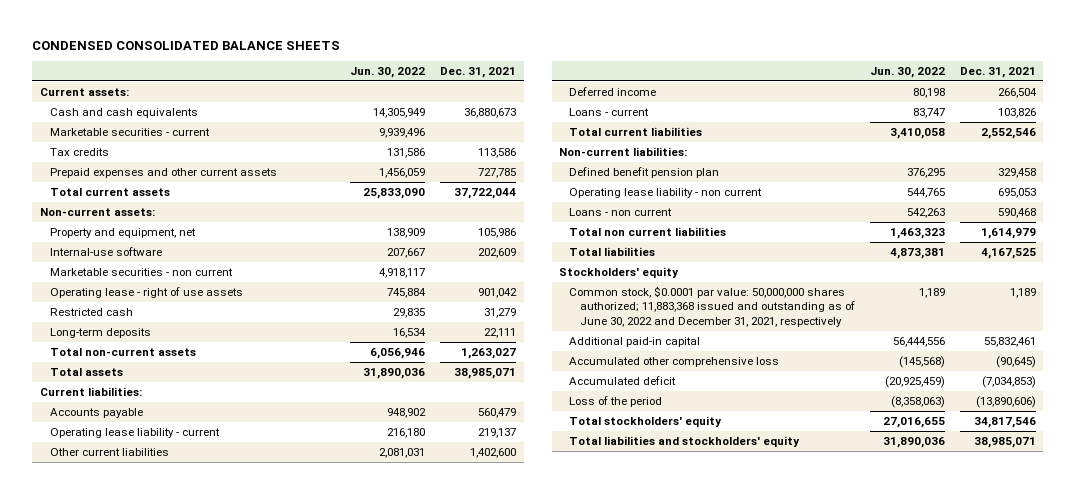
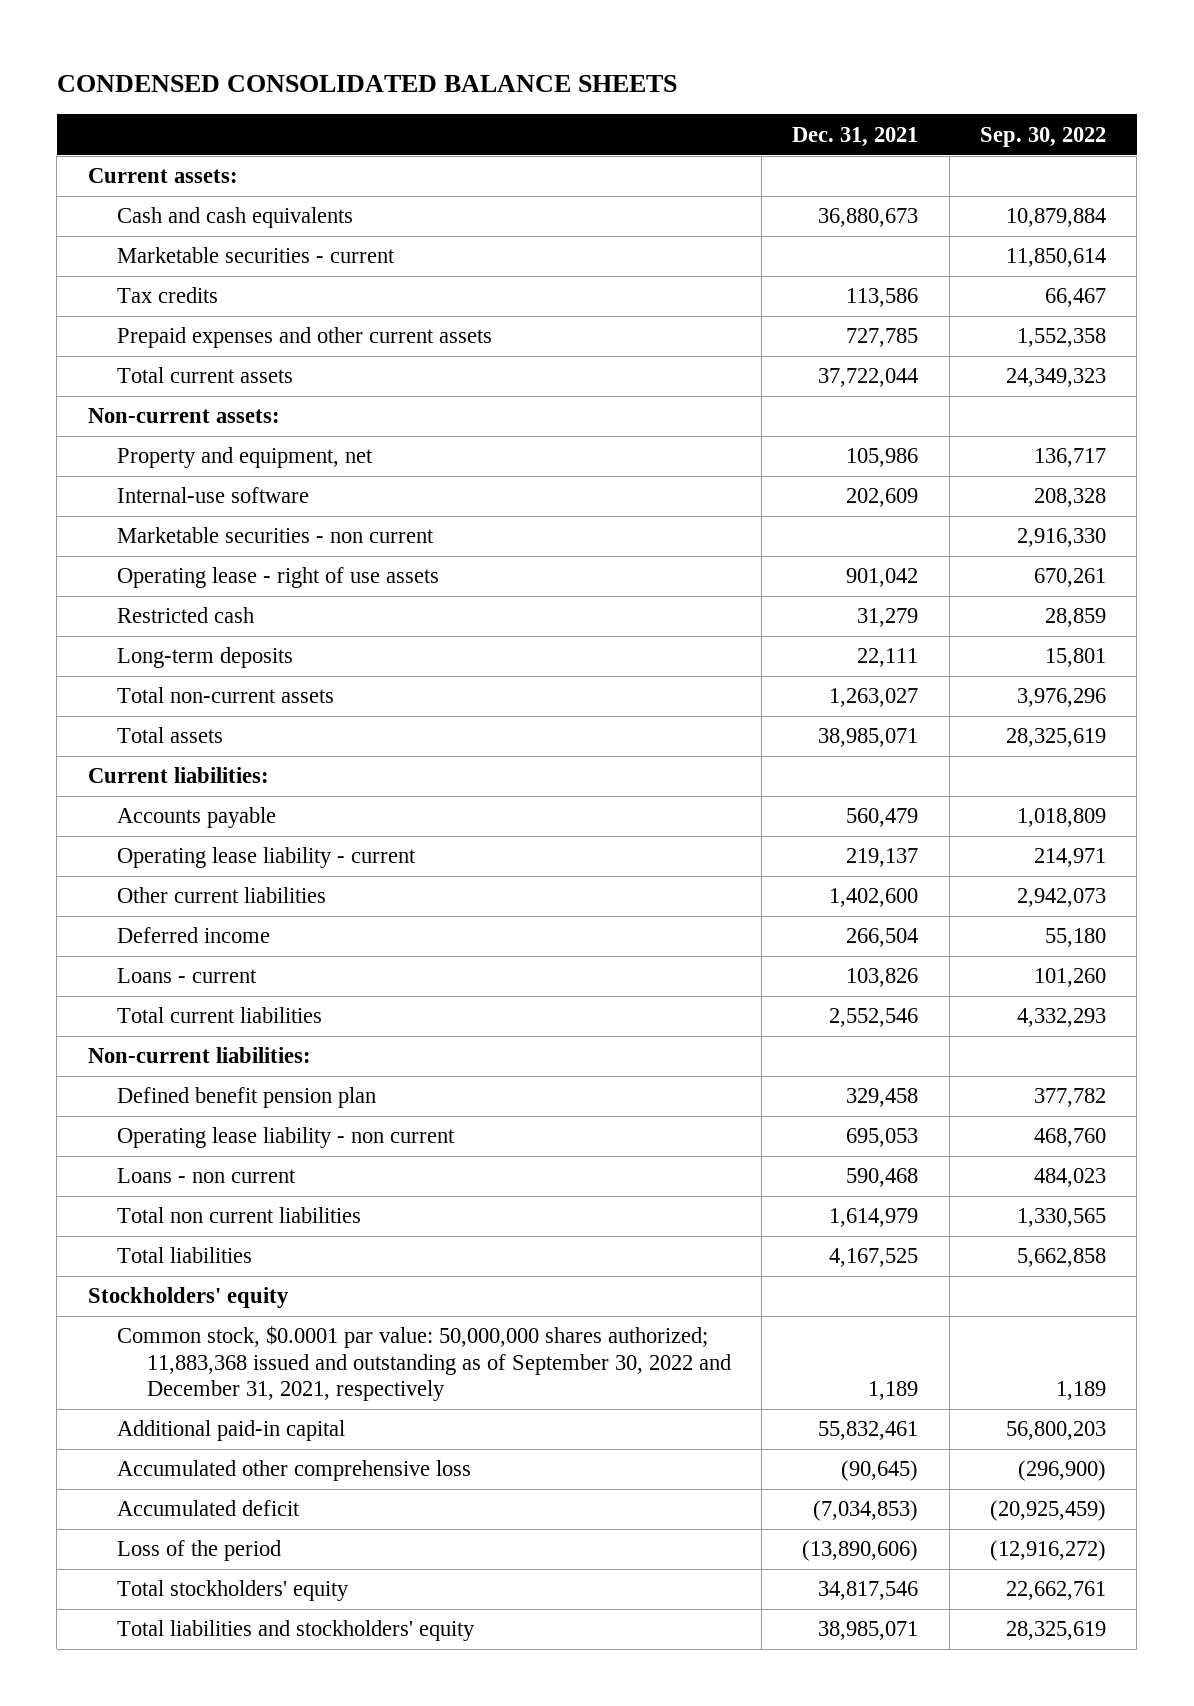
[349,66,425,78] Jun. 30, 2022 -> none
none -> [980,126,1107,147] Sep. 30, 2022
[569,286,855,327] Common stock, $0.0001 par value: 50,000,000 shares authorized; 11,883,368 issued and outstanding as of June 30, 2022 and December 31, 2021, respectively -> [117,1326,731,1402] Common stock, $0.0001 par value: 50,000,000 shares authorized; 11,883,368 issued and outstanding as of September 30, 2022 and December 31, 2021, respectively

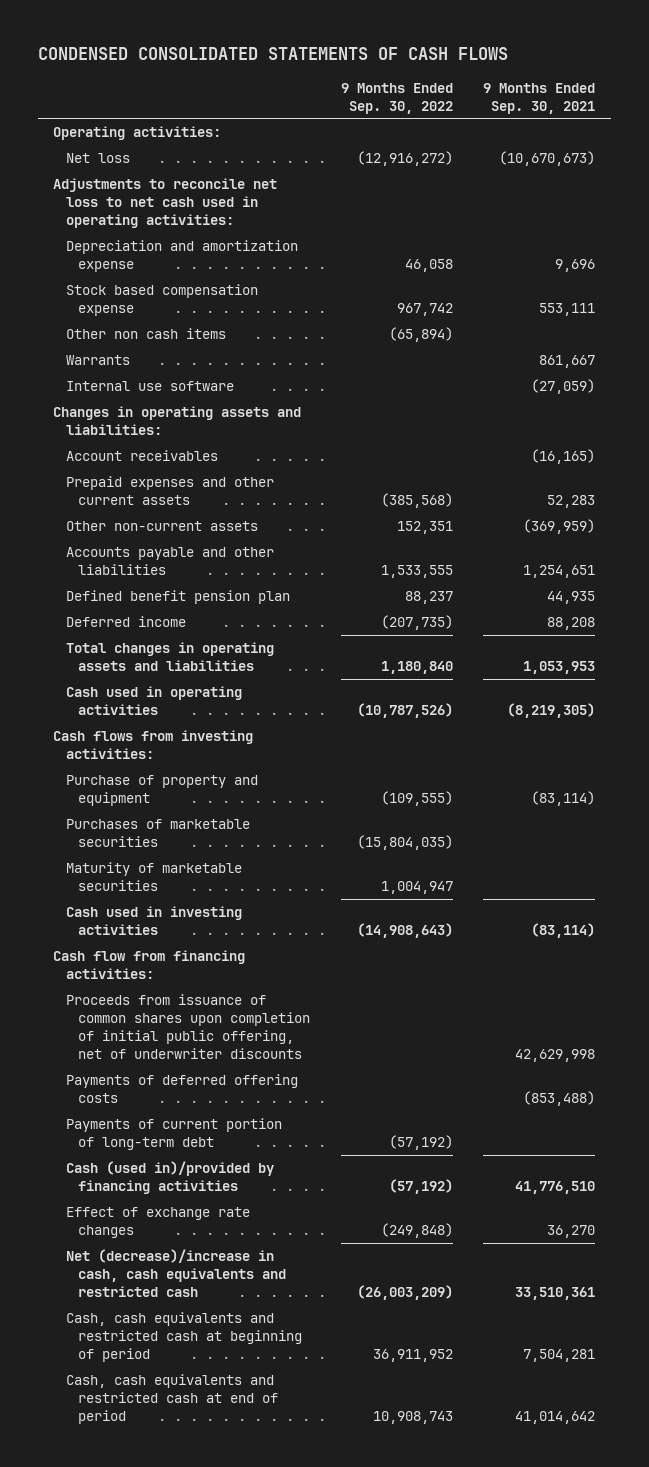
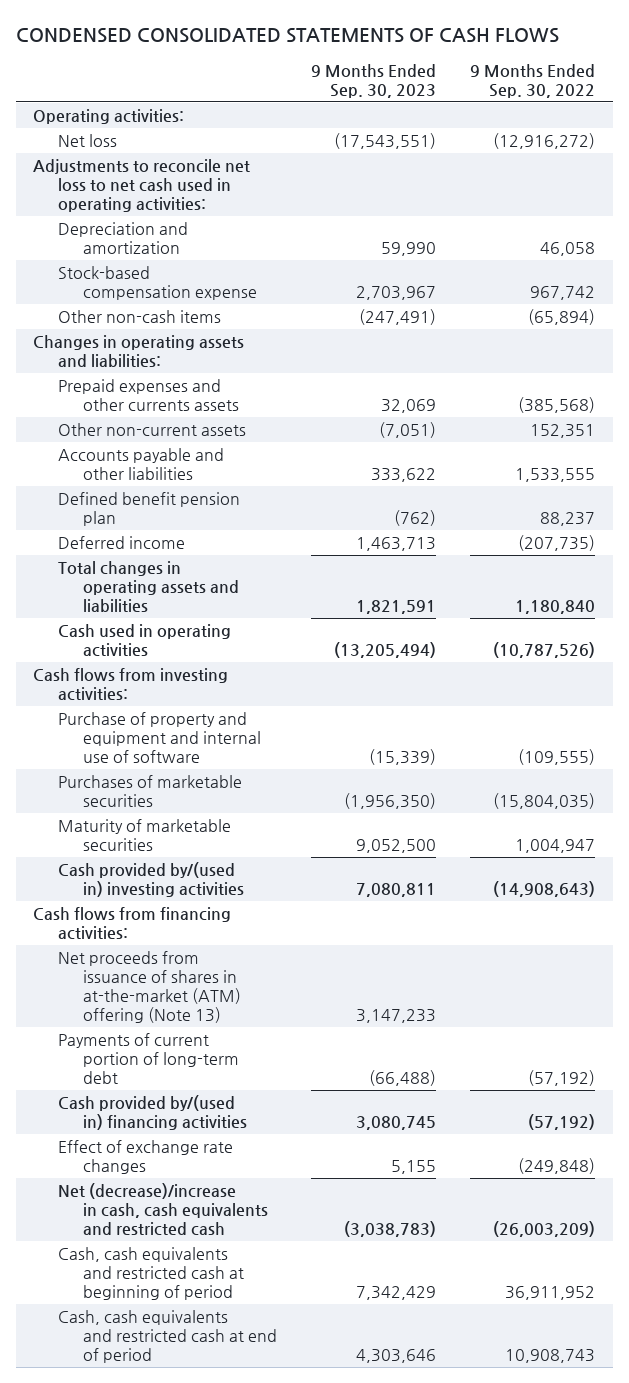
[483,82,596,114] 9 Months Ended Sep. 30, 2021 -> none
none -> [311,63,437,98] 9 Months Ended Sep. 30, 2023
[65,355,130,366] Warrants -> none
[65,381,234,392] Internal use software -> none
[65,240,298,273] Depreciation and amortization expense -> [58,222,189,255] Depreciation and amortization
[65,284,258,317] Stock based compensation expense -> [58,266,257,301] Stock-based compensation expense
[65,328,226,340] Other non cash items -> [58,310,222,324] Other non-cash items
[65,450,218,462] Account receivables -> none
[65,476,274,506] Prepaid expenses and other current assets -> [58,379,239,412] Prepaid expenses and other currents assets
[65,775,258,807] Purchase of property and equipment -> [58,712,261,764] Purchase of property and equipment and internal use of software
[65,994,311,1059] Proceeds from issuance of common shares upon completion of initial public offering, net of underwriter discounts -> none
[65,1074,298,1104] Payments of deferred offering costs -> none
[65,906,242,936] Cash used in investing activities -> [58,862,244,898] Cash provided by/(used in) investing activities
[53,950,246,980] Cash flow from financing activities: -> [33,907,232,941] Cash flows from financing activities:
none -> [58,951,241,1024] Net proceeds from issuance of shares in at-the-market (ATM) offering (Note 13)
[65,1161,274,1195] Cash (used in)/provided by financing activities -> [58,1095,247,1131] Cash provided by/(used in) financing activities

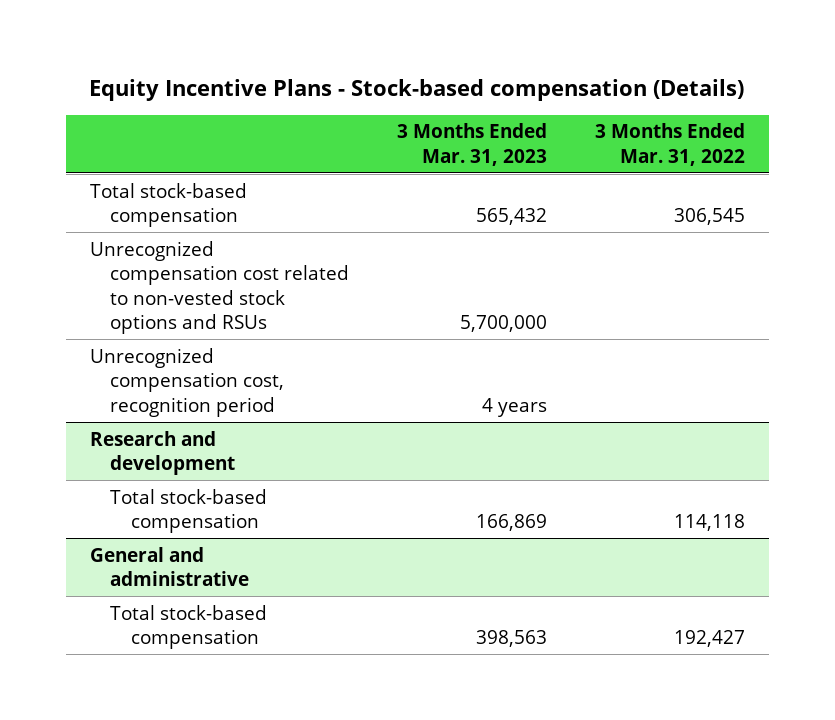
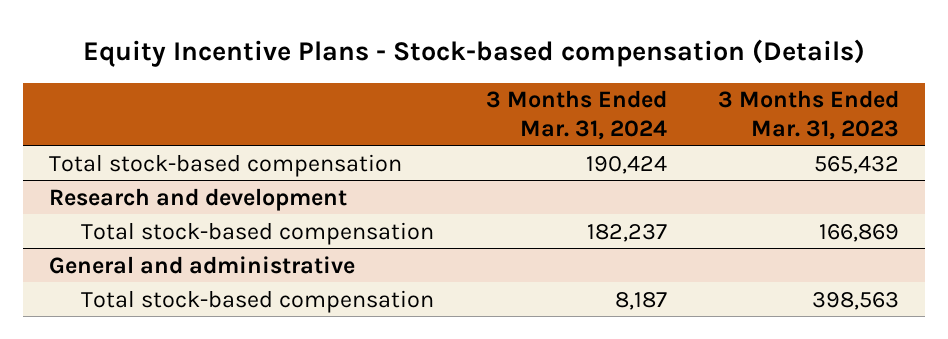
[595,123,746,166] 3 Months Ended Mar. 31, 2022 -> none
none -> [485,90,667,140] 3 Months Ended Mar. 31, 2024
[89,240,350,335] Unrecognized compensation cost related to non-vested stock options and RSUs -> none
[89,347,285,417] Unrecognized compensation cost, recognition period -> none

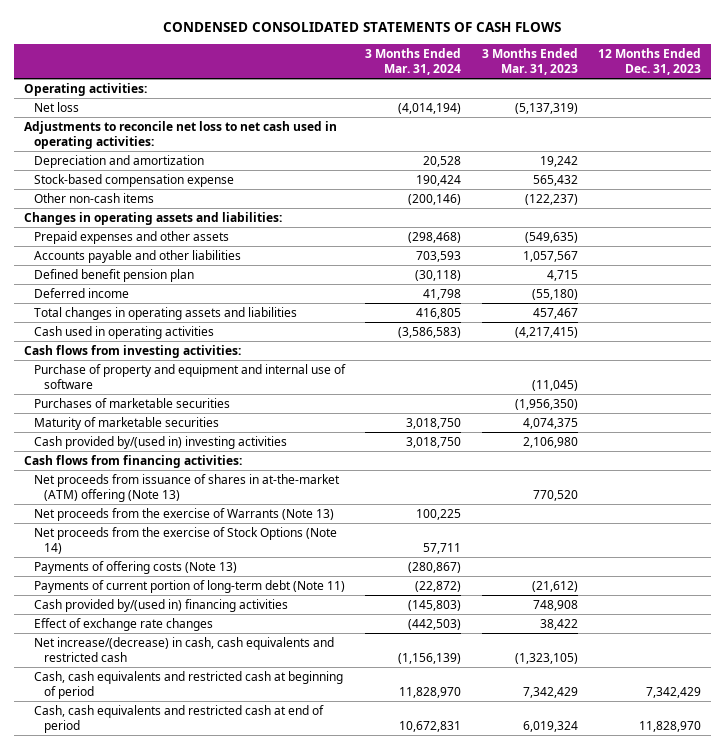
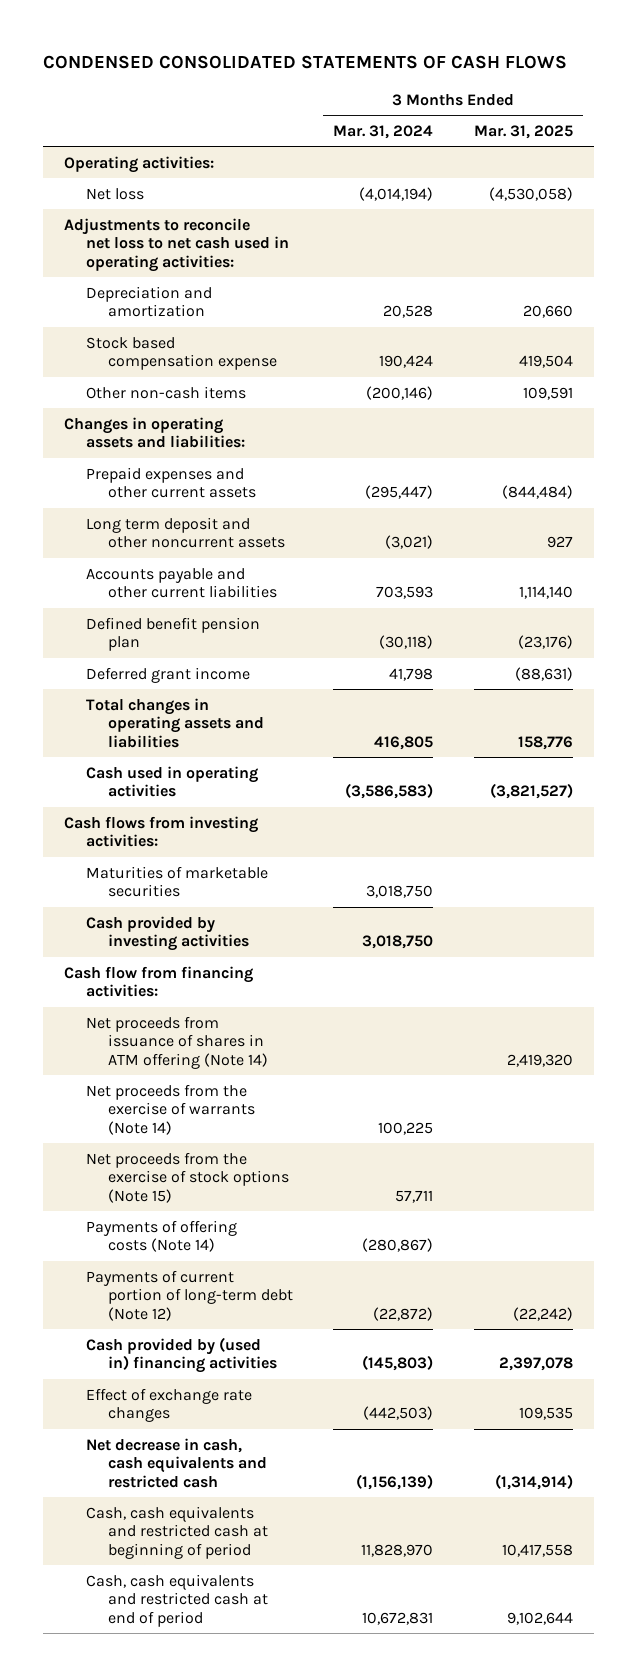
[481,47,578,76] 3 Months Ended Mar. 31, 2023 -> none
[597,47,701,76] 12 Months Ended Dec. 31, 2023 -> none
none -> [474,124,574,139] Mar. 31, 2025
[34,173,235,187] Stock-based compensation expense -> [85,336,277,371] Stock based compensation expense
[34,230,230,244] Prepaid expenses and other assets -> [85,466,256,499] Prepaid expenses and other current assets
[408,231,462,243] (298,468) -> [365,485,434,500] (295,447)
none -> [85,516,285,549] Long term deposit and other noncurrent assets
[34,249,242,263] Accounts payable and other liabilities -> [85,567,277,599] Accounts payable and other current liabilities
[34,287,130,298] Deferred income -> [85,666,250,683] Deferred grant income
[34,363,347,389] Purchase of property and equipment and internal use of software -> none
[34,397,231,408] Purchases of marketable securities -> none
[34,416,220,430] Maturity of marketable securities -> [85,865,268,898] Maturities of marketable securities
[34,435,288,449] Cash provided by/(used in) investing activities -> [85,915,249,952] Cash provided by investing activities
[24,454,243,468] Cash flows from financing activities: -> [63,965,253,998] Cash flow from financing activities:
[34,473,341,502] Net proceeds from issuance of shares in at-the-market (ATM) offering (Note 13) -> [85,1015,268,1069] Net proceeds from issuance of shares in ATM offering (Note 14)
[34,507,335,521] Net proceeds from the exercise of Warrants (Note 13) -> [85,1083,255,1135] Net proceeds from the exercise of warrants (Note 14)
[34,526,338,554] Net proceeds from the exercise of Stock Options (Note 14) -> [85,1151,289,1203] Net proceeds from the exercise of stock options (Note 15)
[34,560,238,574] Payments of offering costs (Note 13) -> [85,1219,237,1253] Payments of offering costs (Note 14)
[34,579,346,593] Payments of current portion of long-term debt (Note 11) -> [85,1269,293,1321] Payments of current portion of long-term debt (Note 12)
[34,598,289,612] Cash provided by/(used in) financing activities -> [85,1336,277,1374] Cash provided by (used in) financing activities
[34,636,335,662] Net increase/(decrease) in cash, cash equivalents and restricted cash -> [85,1437,267,1488] Net decrease in cash, cash equivalents and restricted cash

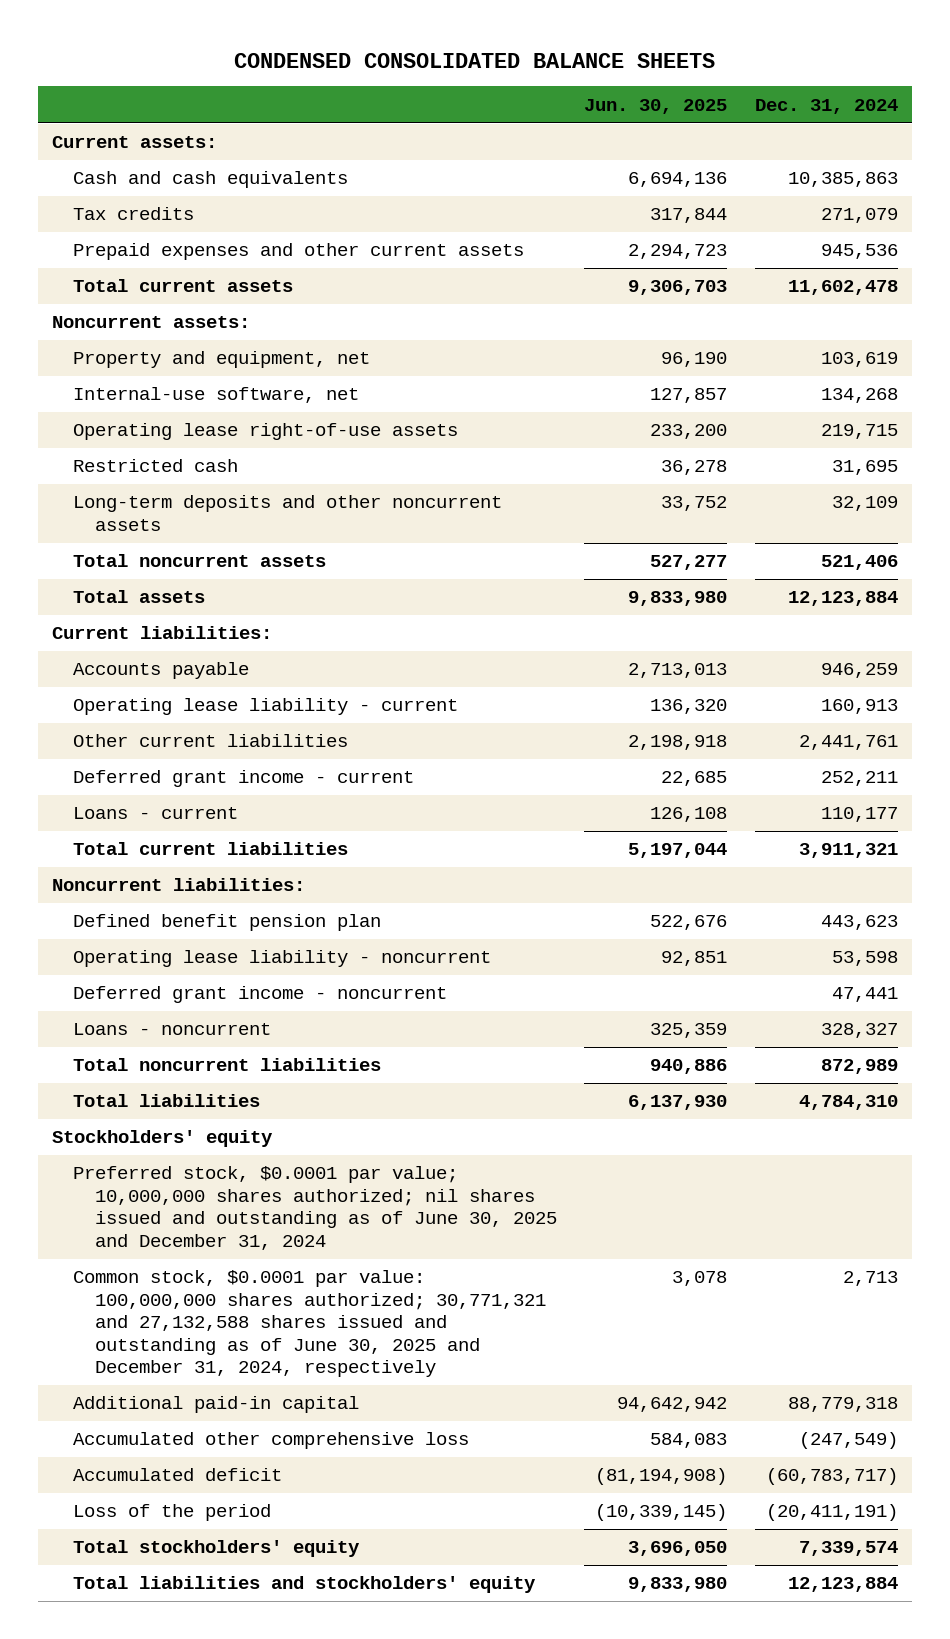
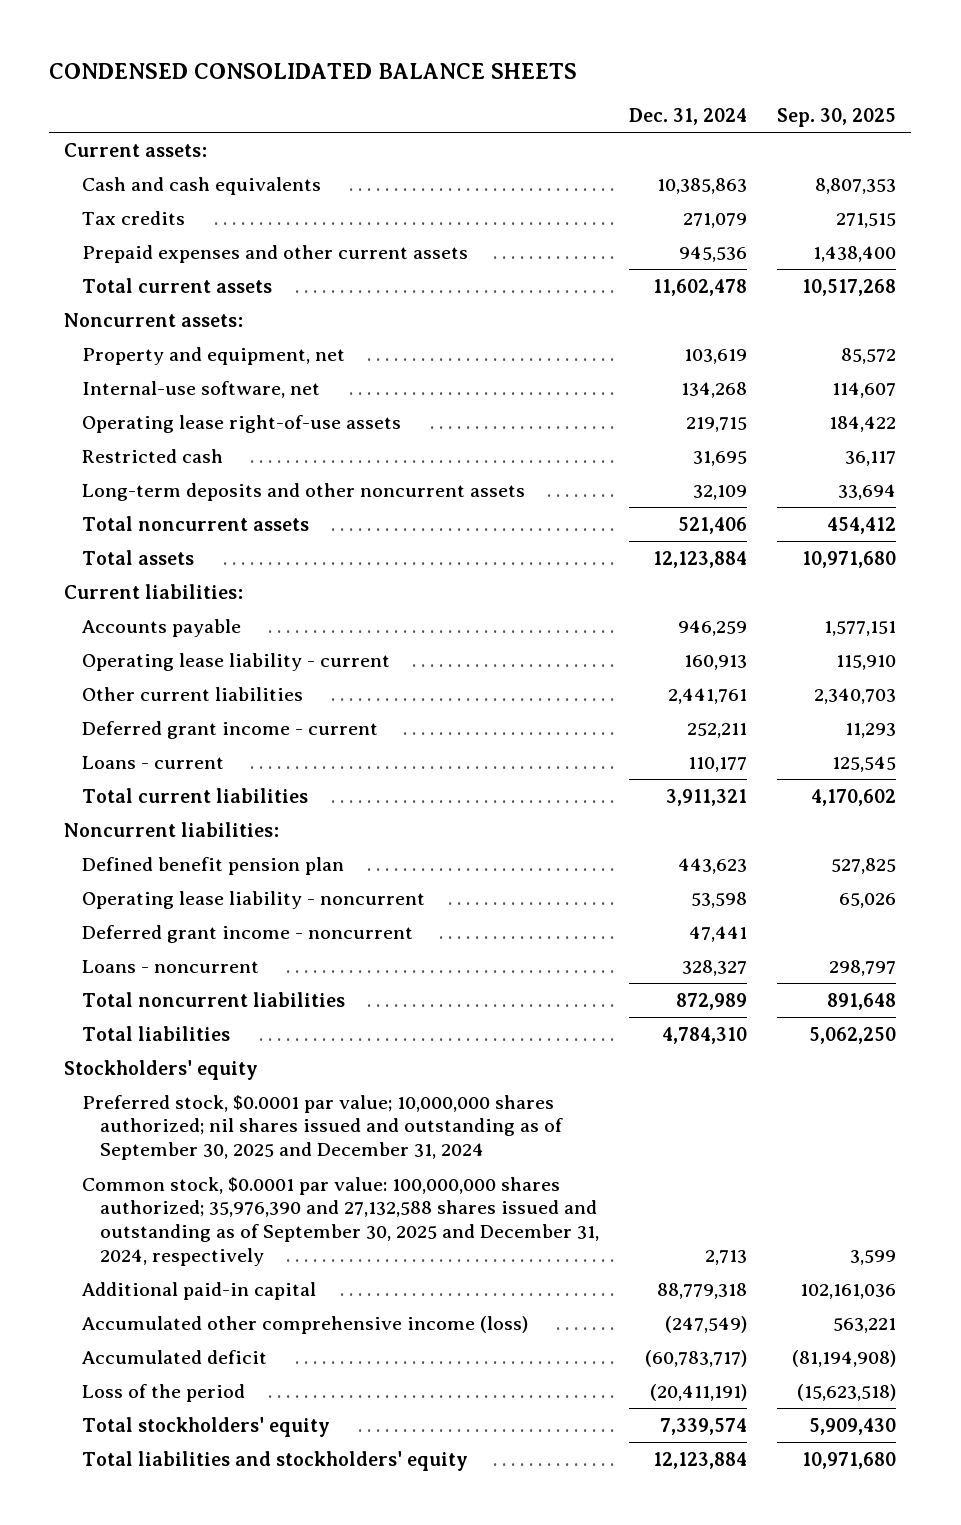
[584,98,728,114] Jun. 30, 2025 -> none
none -> [777,108,897,128] Sep. 30, 2025
[73,1166,557,1250] Preferred stock, $0.0001 par value; 10,000,000 shares authorized; nil shares issued and outstanding as of June 30, 2025 and December 31, 2024 -> [82,1094,563,1161] Preferred stock, $0.0001 par value; 10,000,000 shares authorized; nil shares issued and outstanding as of September 30, 2025 and December 31, 2024
[73,1270,546,1378] Common stock, $0.0001 par value: 100,000,000 shares authorized; 30,771,321 and 27,132,588 shares issued and outstanding as of June 30, 2025 and December 31, 2024, respectively -> [82,1176,599,1267] Common stock, $0.0001 par value: 100,000,000 shares authorized; 35,976,390 and 27,132,588 shares issued and outstanding as of September 30, 2025 and December 31, 2024, respectively
[73,1432,470,1450] Accumulated other comprehensive loss -> [82,1315,529,1334] Accumulated other comprehensive income (loss)

